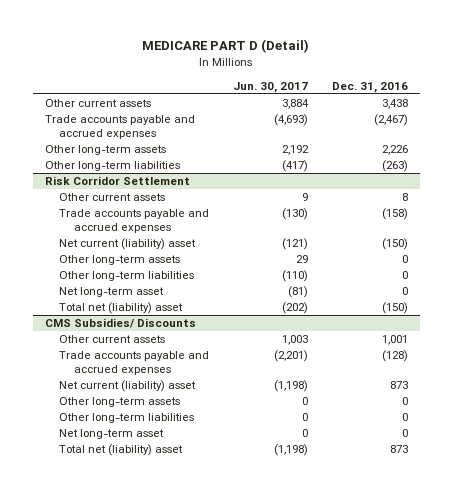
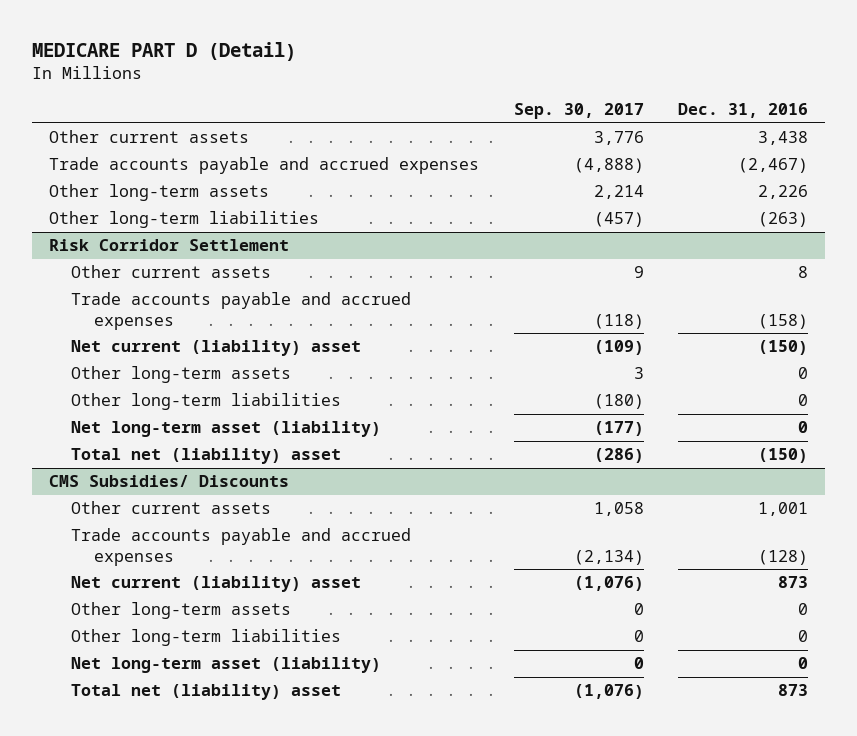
[233,81,309,93] Jun. 30, 2017 -> none
none -> [513,103,644,120] Sep. 30, 2017
[59,287,165,298] Net long-term asset -> [71,421,382,438] Net long-term asset (liability)
[59,429,165,440] Net long-term asset -> [71,657,382,674] Net long-term asset (liability)

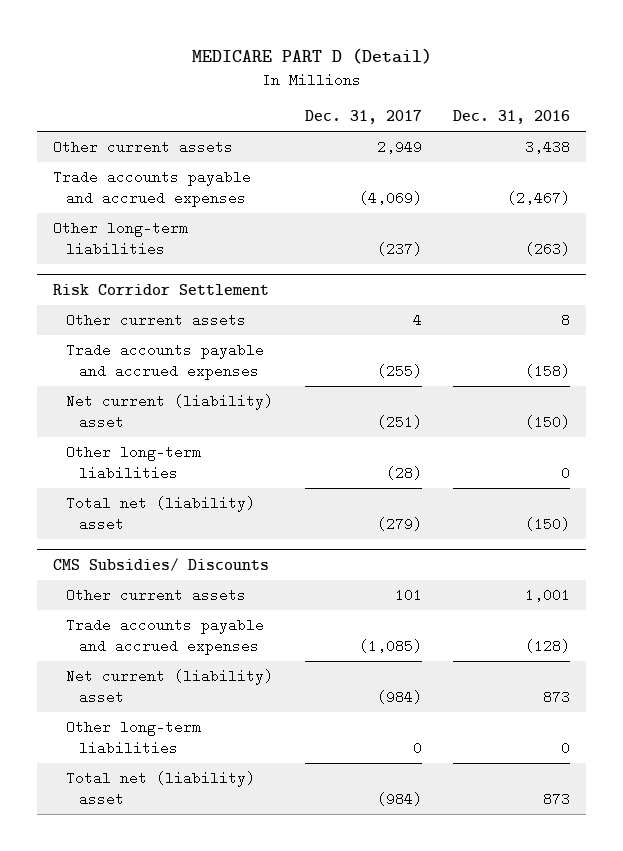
[513,103,644,120] Sep. 30, 2017 -> none
none -> [304,110,422,125] Dec. 31, 2017
[49,184,270,202] Other long-term assets -> none
[71,366,292,384] Other long-term assets -> none
[71,421,382,438] Net long-term asset (liability) -> none
[71,602,292,620] Other long-term assets -> none
[71,657,382,674] Net long-term asset (liability) -> none

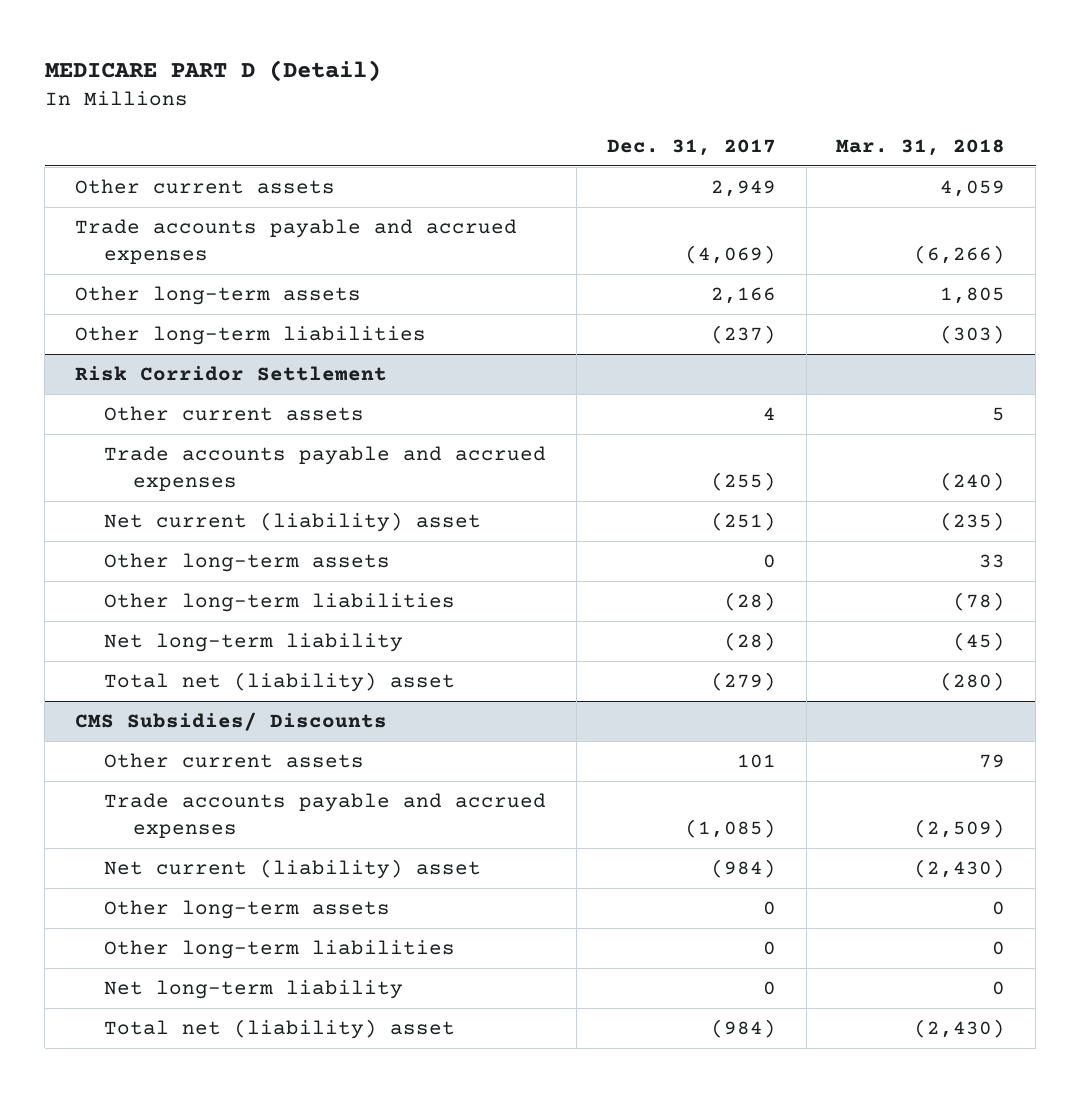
[453,110,571,125] Dec. 31, 2016 -> none
none -> [836,138,1006,156] Mar. 31, 2018
none -> [75,286,362,306] Other long-term assets
none -> [104,553,391,573] Other long-term assets
none -> [104,633,404,653] Net long-term liability
none -> [104,900,391,920] Other long-term assets
none -> [104,980,404,1000] Net long-term liability

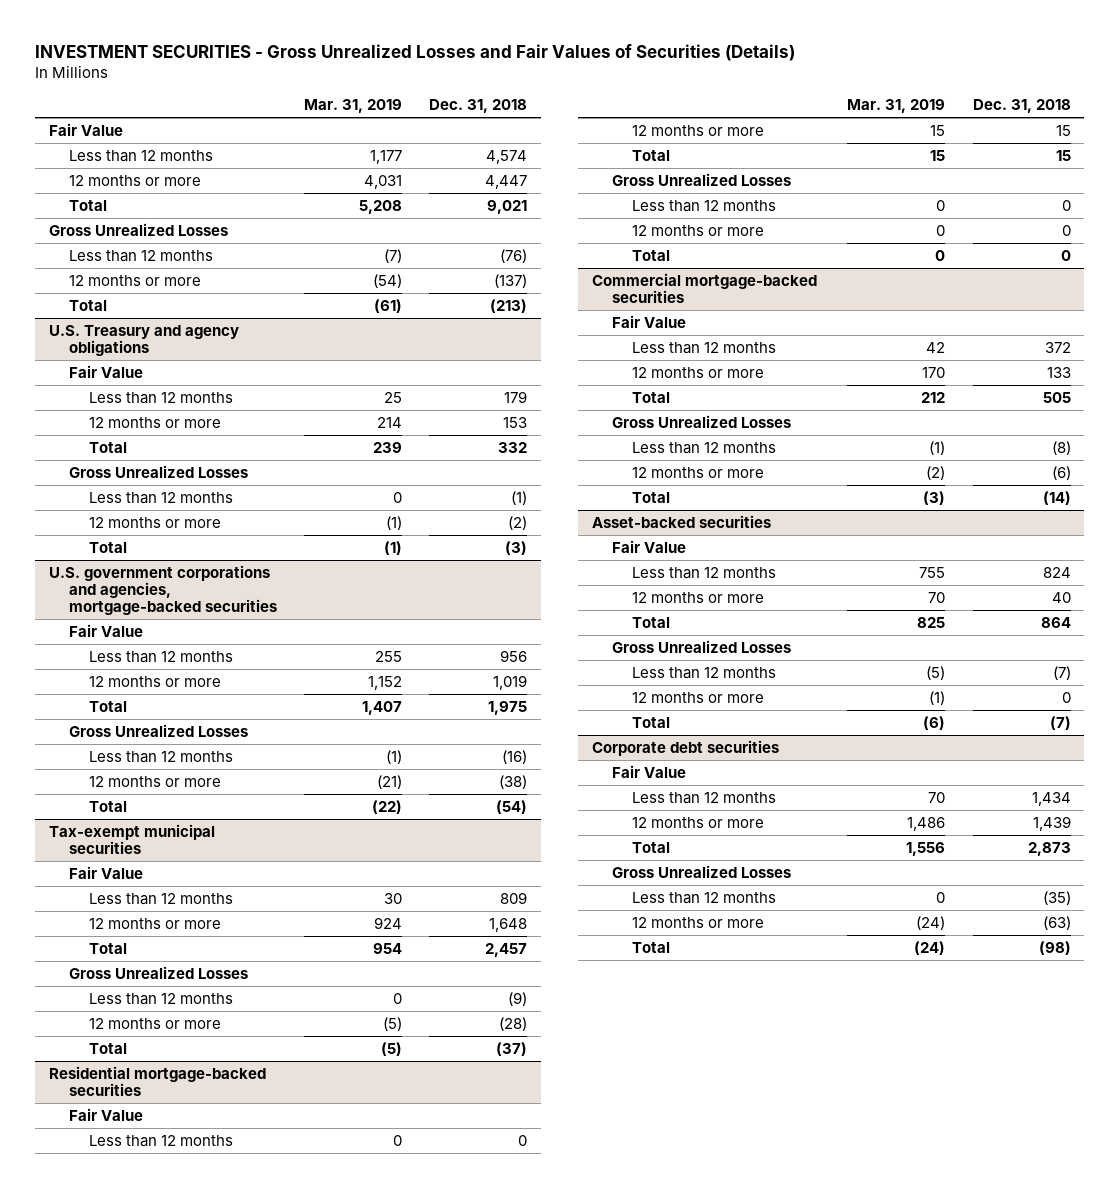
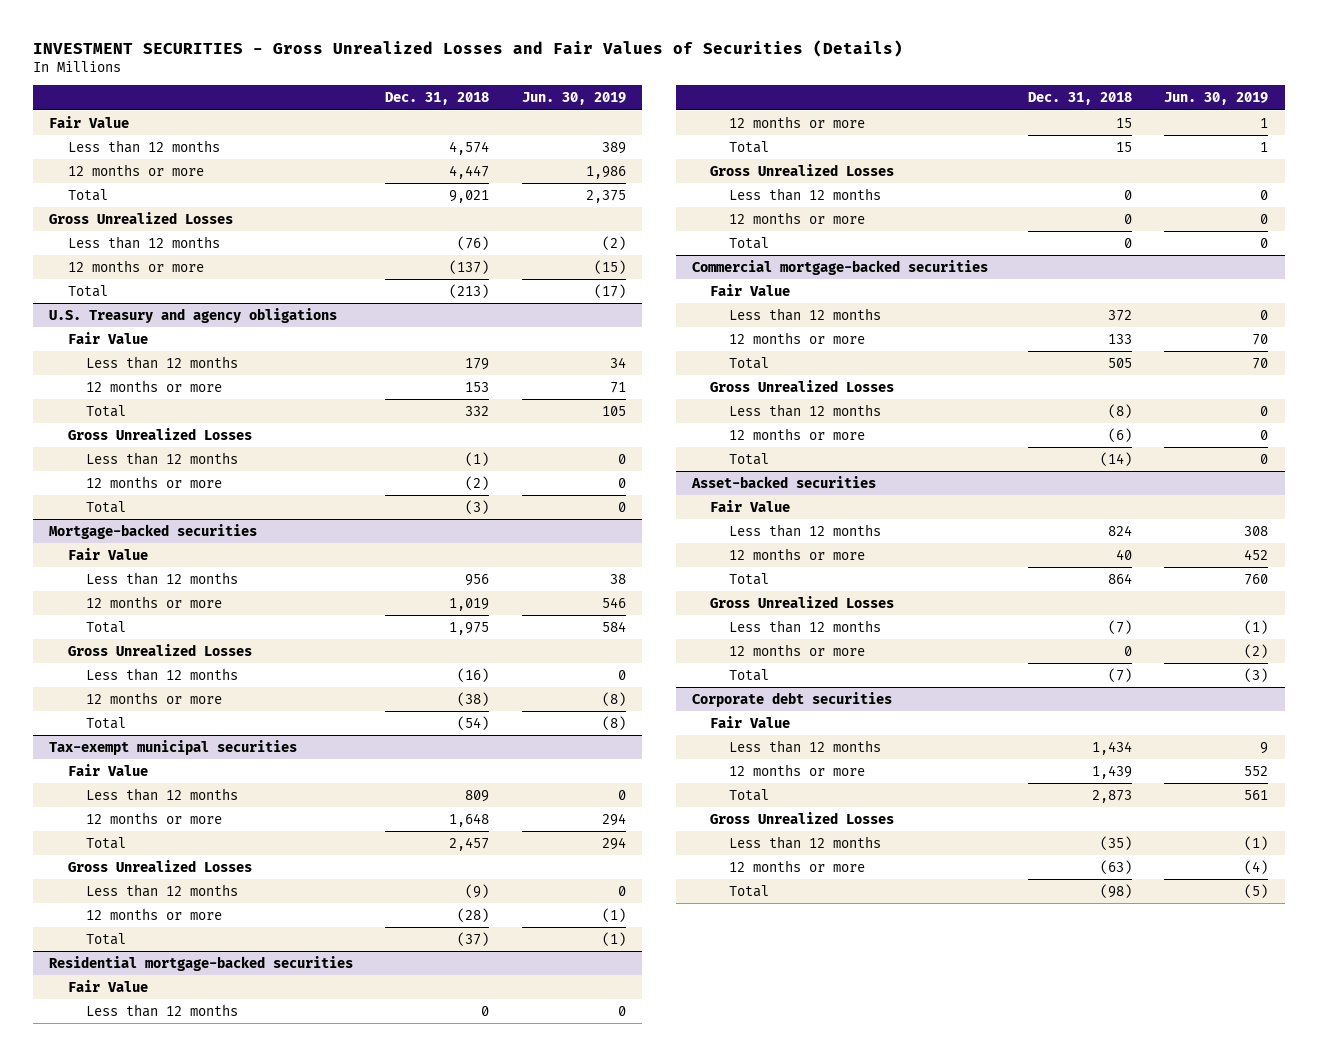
[304,99,403,114] Mar. 31, 2019 -> none
none -> [521,92,626,106] Jun. 30, 2019
[48,564,277,615] U.S. government corporations and agencies, mortgage-backed securities -> [49,523,258,539] Mortgage-backed securities

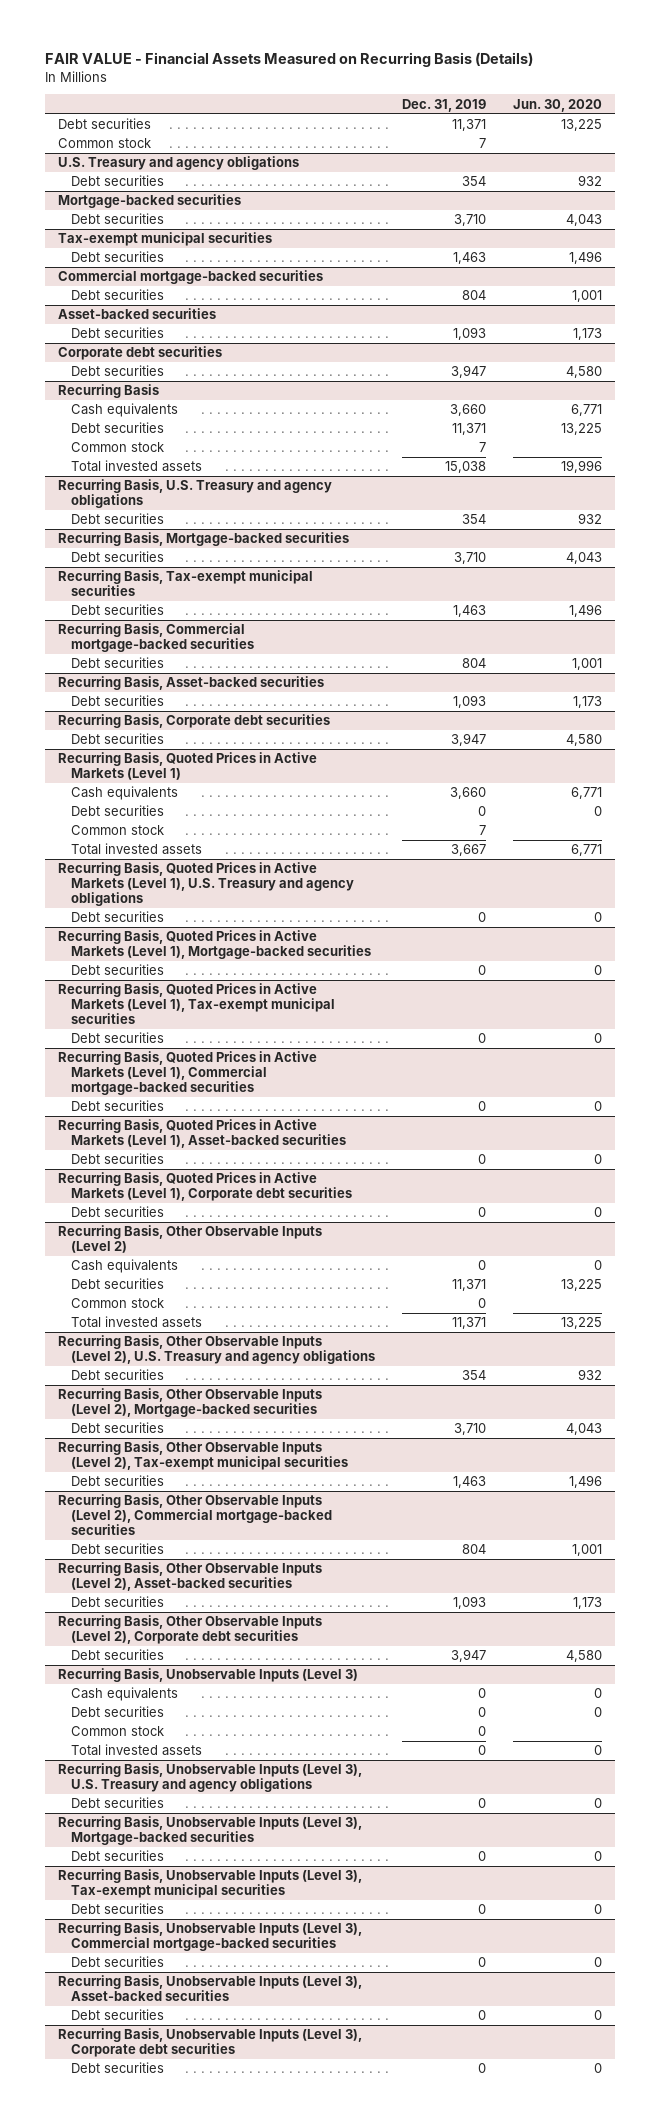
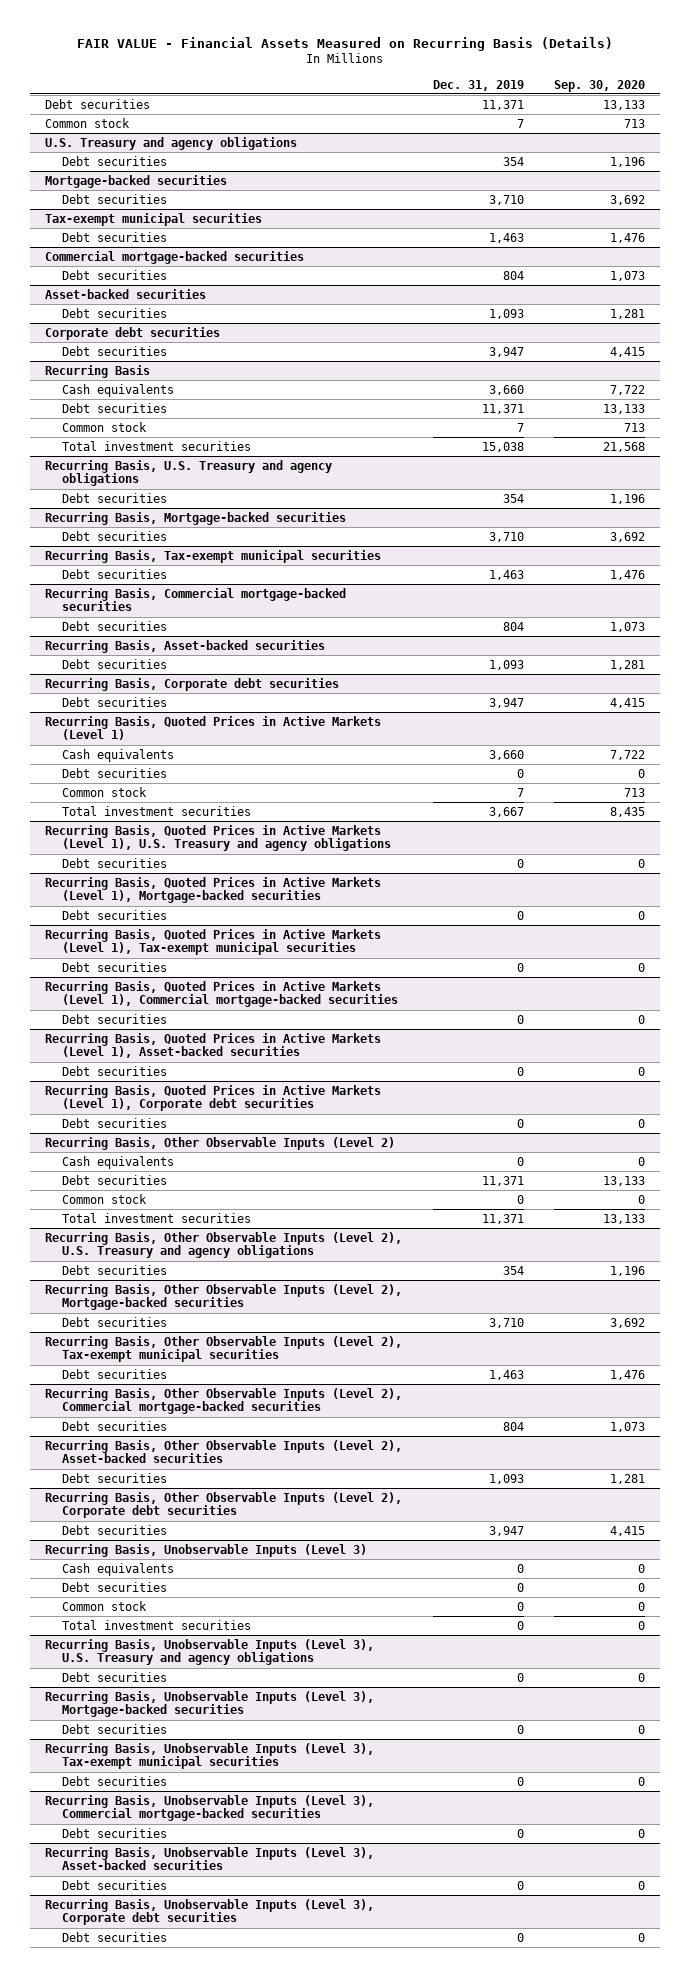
[512,98,602,112] Jun. 30, 2020 -> none
none -> [553,79,645,92] Sep. 30, 2020
[71,460,203,473] Total invested assets -> [61,440,251,451] Total investment securities
[71,843,203,856] Total invested assets -> [61,805,251,816] Total investment securities
[71,1316,203,1329] Total invested assets -> [61,1212,251,1223] Total investment securities
[71,1744,203,1757] Total invested assets -> [61,1619,251,1630] Total investment securities

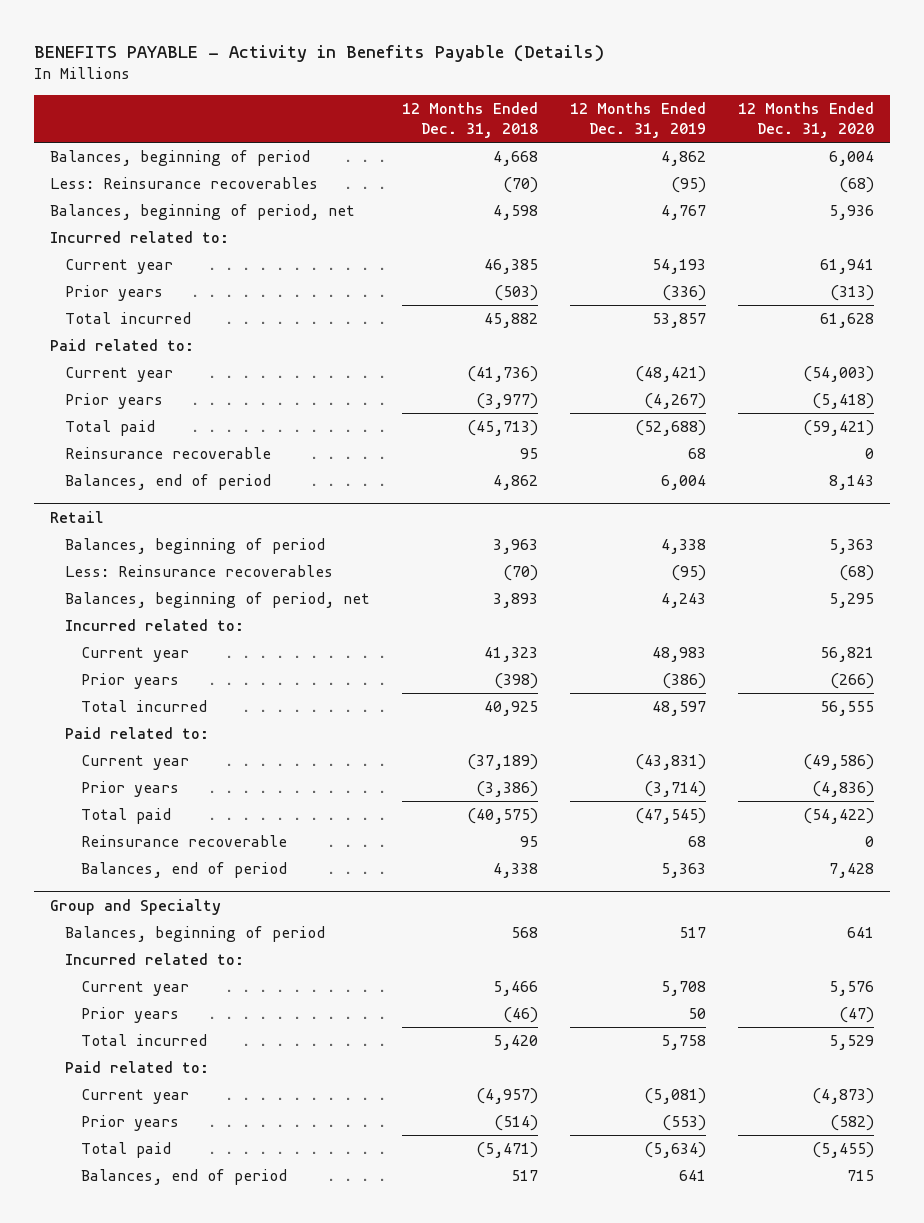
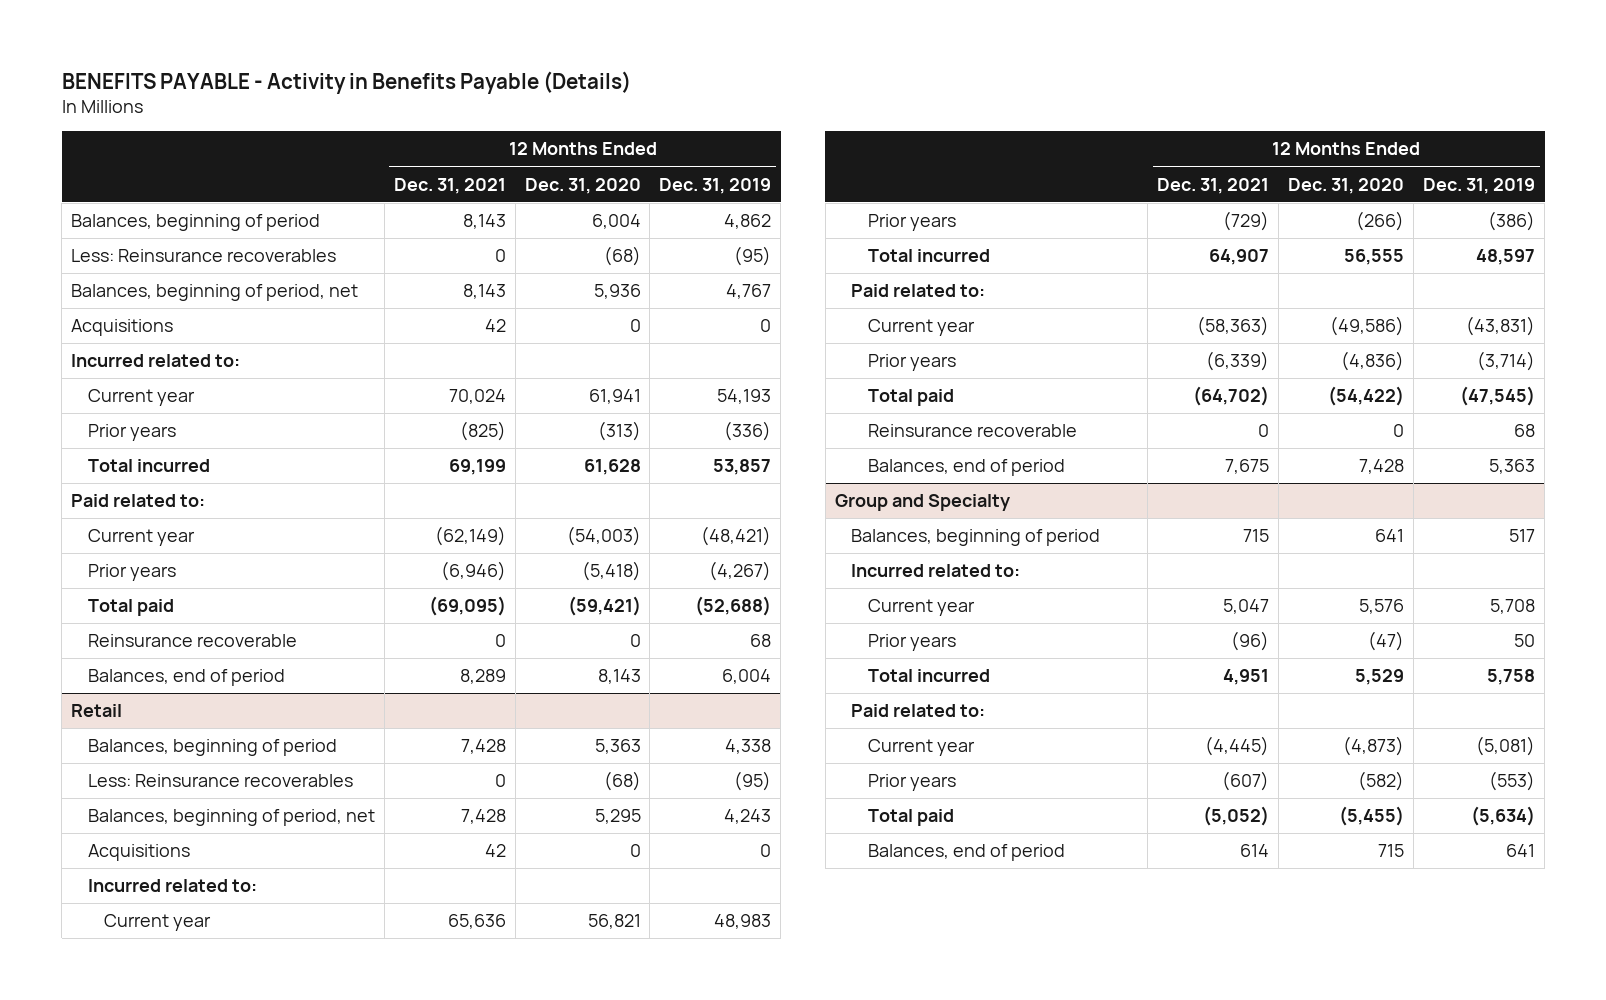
[402,102,539,138] 12 Months Ended Dec. 31, 2018 -> none
none -> [393,177,506,194] Dec. 31, 2021
none -> [71,319,174,337] Acquisitions
none -> [87,844,190,862] Acquisitions

